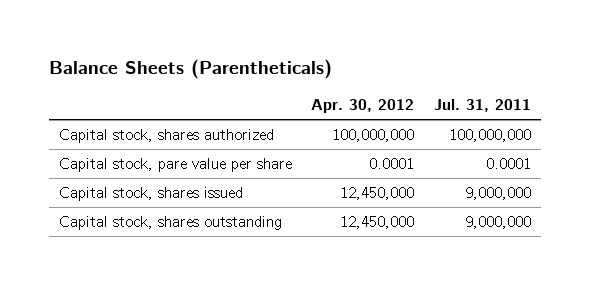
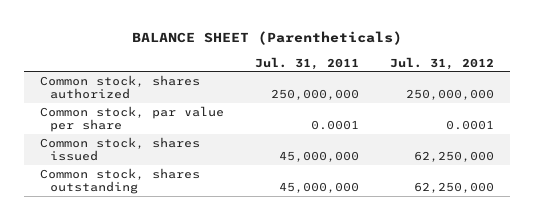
[48,58,332,79] Balance Sheets (Parentheticals) -> [131,31,402,46] BALANCE SHEET (Parentheticals)
[311,99,415,114] Apr. 30, 2012 -> none
none -> [390,56,495,70] Jul. 31, 2012
[58,129,274,144] Capital stock, shares authorized -> [39,74,200,100] Common stock, shares authorized
[449,129,532,143] 100,000,000 -> [270,89,359,101] 250,000,000
[58,158,292,173] Capital stock, pare value per share -> [39,105,224,133] Common stock, par value per share
[58,187,243,202] Capital stock, shares issued -> [39,136,200,162] Common stock, shares issued
[465,187,532,201] 9,000,000 -> [278,151,359,163] 45,000,000
[58,216,282,231] Capital stock, shares outstanding -> [39,167,200,195] Common stock, shares outstanding
[465,216,532,230] 9,000,000 -> [278,182,359,194] 45,000,000

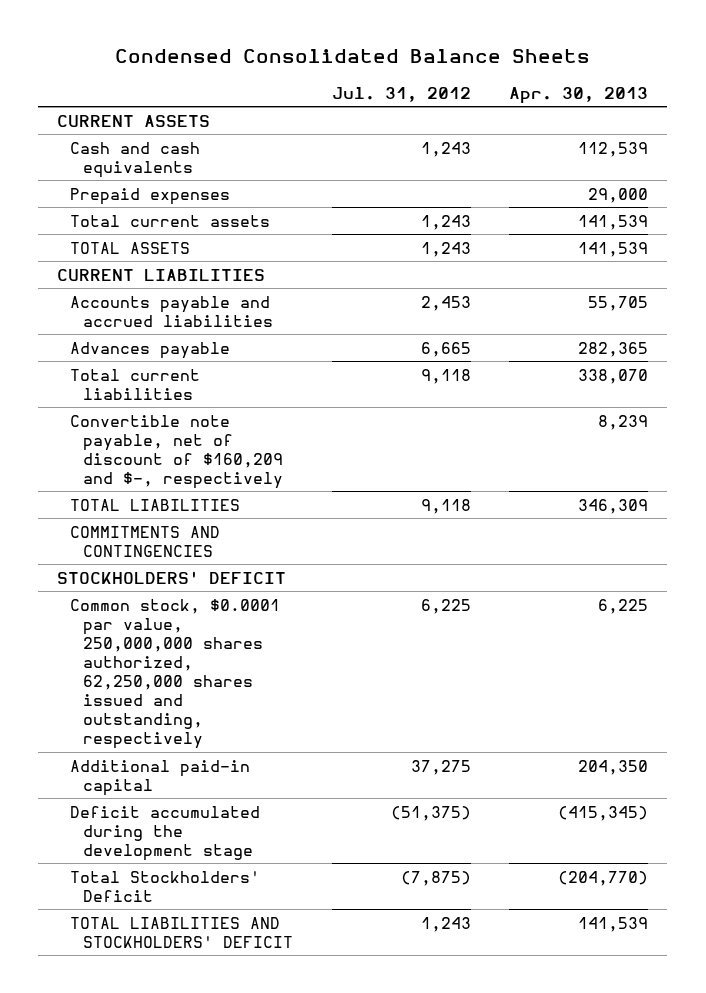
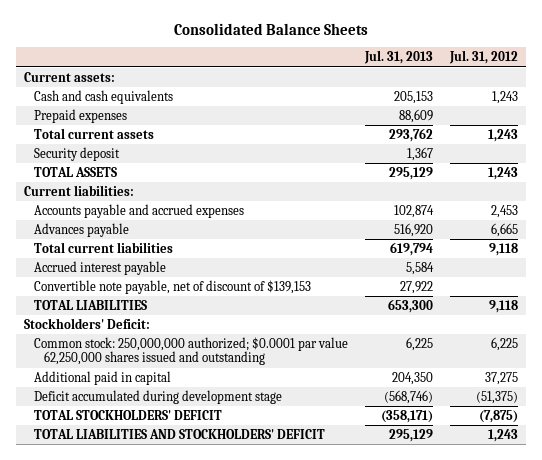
[114,49,590,64] Condensed Consolidated Balance Sheets -> [173,22,368,35] Consolidated Balance Sheets
[509,86,649,104] Apr. 30, 2013 -> none
none -> [363,50,433,65] Jul. 31, 2013
[57,114,211,127] CURRENT ASSETS -> [24,71,116,82] Current assets:
none -> [33,146,120,161] Security deposit
[57,268,266,281] CURRENT LIABILITIES -> [24,184,135,196] Current liabilities:
[70,295,274,327] Accounts payable and accrued liabilities -> [33,203,244,218] Accounts payable and accrued expenses
none -> [33,260,166,275] Accrued interest payable
[70,414,284,489] Convertible note payable, net of discount of $160,209 and $-, respectively -> [33,279,311,294] Convertible note payable, net of discount of $139,153
[70,525,221,557] COMMITMENTS AND CONTINGENCIES -> none
[57,570,287,584] STOCKHOLDERS' DEFICIT -> [24,317,151,329] Stockholders' Deficit:
[70,598,281,750] Common stock, $0.0001 par value, 250,000,000 shares authorized, 62,250,000 shares issued and outstanding, respectively -> [33,336,348,366] Common stock: 250,000,000 authorized; $0.0001 par value 62,250,000 shares issued and outstanding
[70,759,251,796] Additional paid-in capital -> [33,370,171,385] Additional paid in capital
[70,805,261,861] Deficit accumulated during the development stage -> [33,389,282,404] Deficit accumulated during development stage
[70,870,261,902] Total Stockholders' Deficit -> [33,409,222,420] TOTAL STOCKHOLDERS' DEFICIT

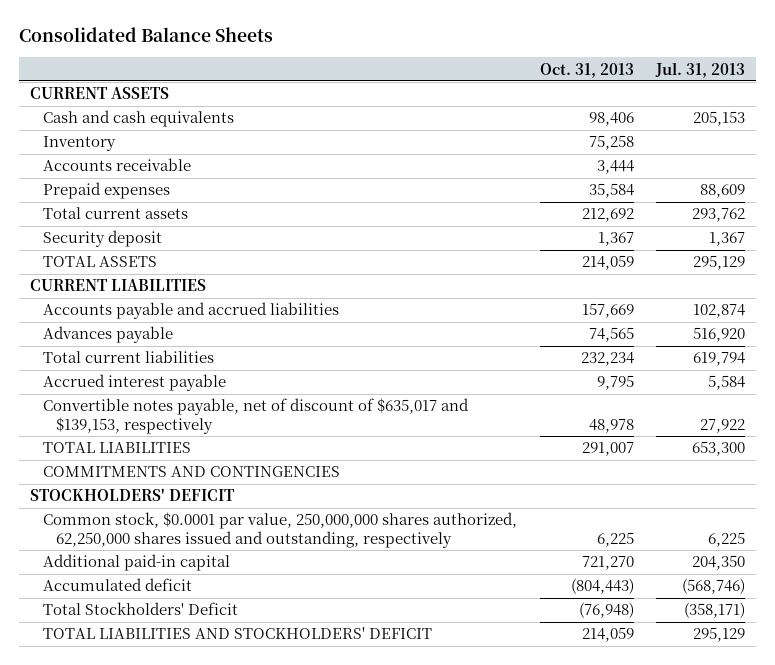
[448,50,518,65] Jul. 31, 2012 -> none
none -> [539,62,634,78] Oct. 31, 2013
[24,71,116,82] Current assets: -> [29,87,169,100] CURRENT ASSETS
none -> [43,136,117,152] Inventory
none -> [43,158,192,172] Accounts receivable
[24,184,135,196] Current liabilities: -> [29,279,206,292] CURRENT LIABILITIES
[33,203,244,218] Accounts payable and accrued expenses -> [43,302,340,320] Accounts payable and accrued liabilities
[33,279,311,294] Convertible note payable, net of discount of $139,153 -> [43,398,470,435] Convertible notes payable, net of discount of $635,017 and $139,153, respectively
none -> [43,466,341,478] COMMITMENTS AND CONTINGENCIES
[24,317,151,329] Stockholders' Deficit: -> [29,488,235,502] STOCKHOLDERS' DEFICIT
[33,336,348,366] Common stock: 250,000,000 authorized; $0.0001 par value 62,250,000 shares issued and outstanding -> [43,512,518,549] Common stock, $0.0001 par value, 250,000,000 shares authorized, 62,250,000 shares issued and outstanding, respectively
[33,370,171,385] Additional paid in capital -> [43,554,231,572] Additional paid-in capital
[33,389,282,404] Deficit accumulated during development stage -> [43,578,193,592] Accumulated deficit
[33,409,222,420] TOTAL STOCKHOLDERS' DEFICIT -> [43,602,239,616] Total Stockholders' Deficit

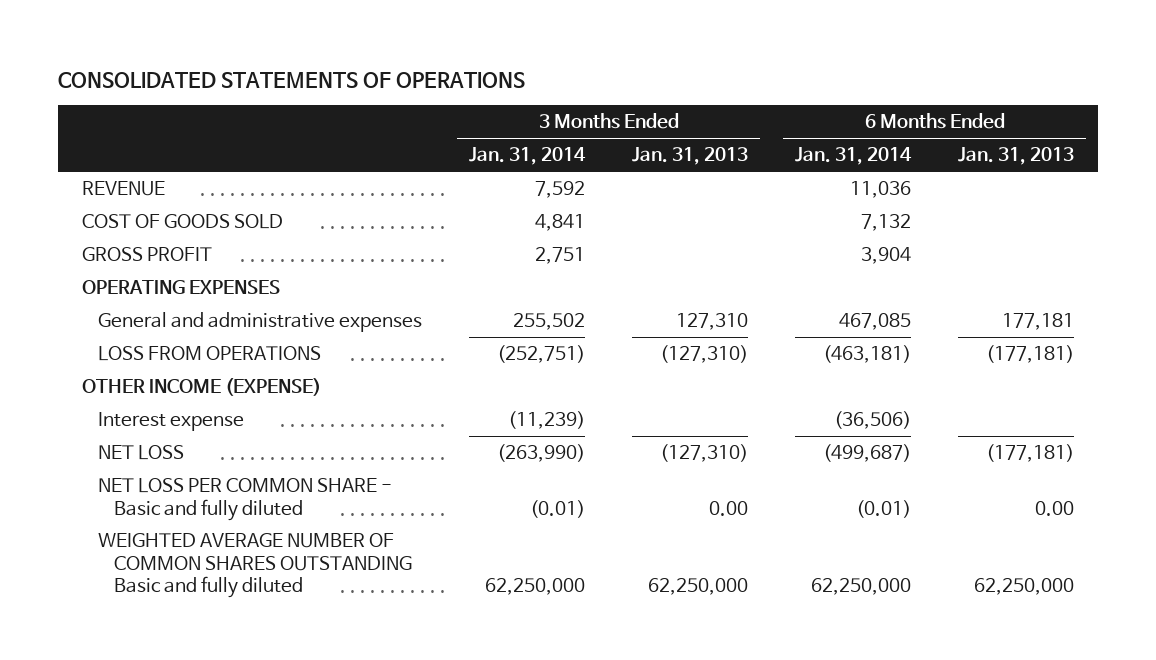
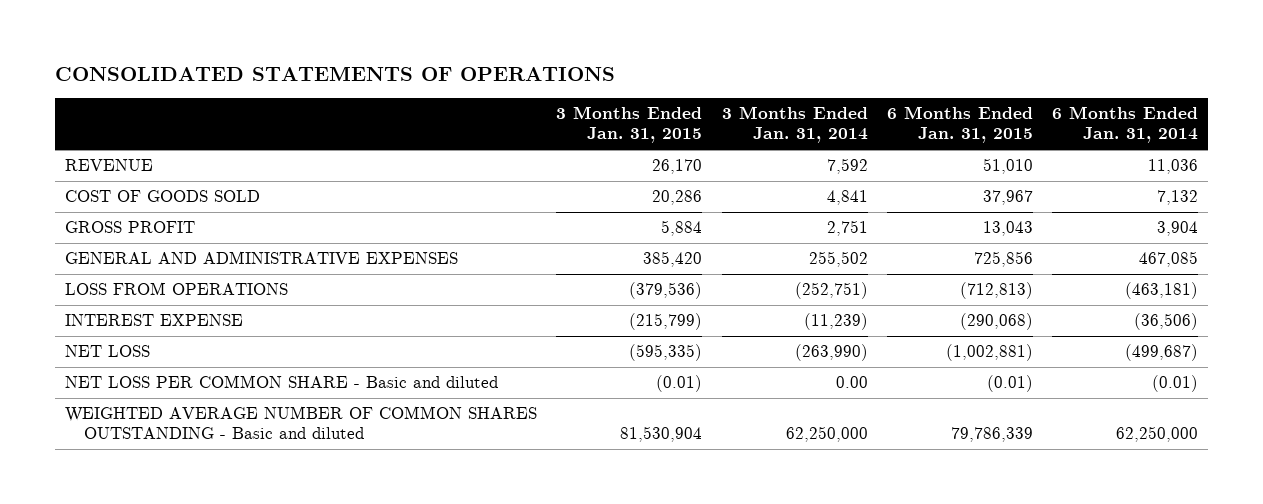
[632,147,749,166] Jan. 31, 2013 -> none
[958,147,1075,166] Jan. 31, 2013 -> none
none -> [556,106,703,144] 3 Months Ended Jan. 31, 2015
none -> [886,106,1033,144] 6 Months Ended Jan. 31, 2015
[81,280,280,295] OPERATING EXPENSES -> none
[98,312,423,333] General and administrative expenses -> [64,251,458,265] GENERAL AND ADMINISTRATIVE EXPENSES
[81,378,321,397] OTHER INCOME (EXPENSE) -> none
[98,412,245,432] Interest expense -> [64,314,243,327] INTEREST EXPENSE
[98,478,393,521] NET LOSS PER COMMON SHARE - Basic and fully diluted -> [64,375,498,389] NET LOSS PER COMMON SHARE - Basic and diluted
[530,499,586,518] (0.01) -> [835,376,868,389] 0.00
[98,533,413,598] WEIGHTED AVERAGE NUMBER OF COMMON SHARES OUTSTANDING Basic and fully diluted -> [64,406,537,440] WEIGHTED AVERAGE NUMBER OF COMMON SHARES OUTSTANDING - Basic and diluted

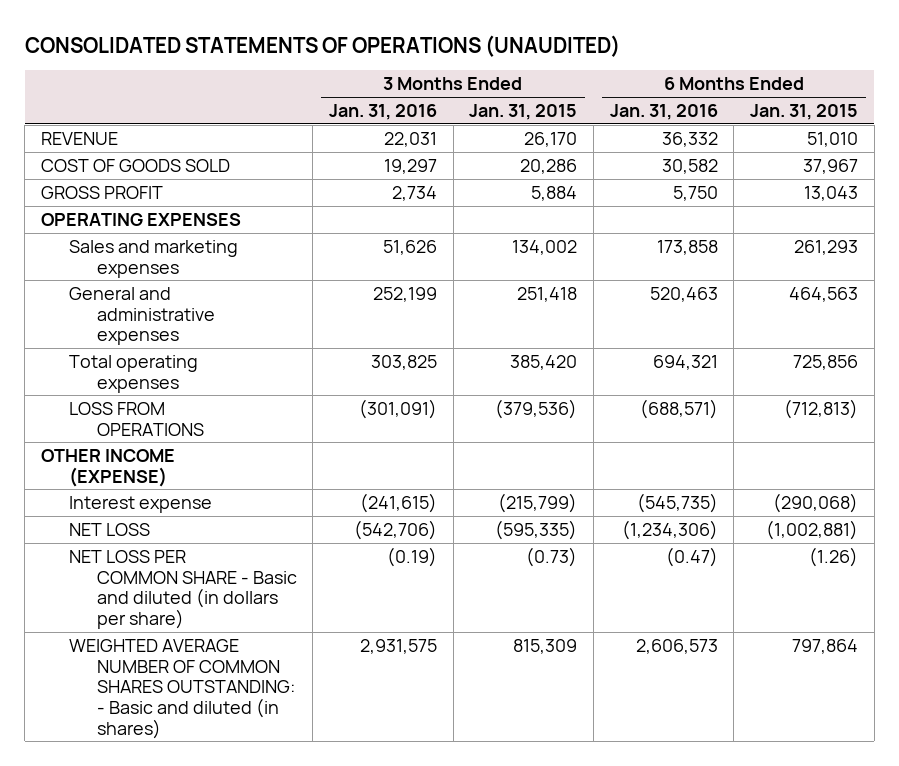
[55,66,616,82] CONSOLIDATED STATEMENTS OF OPERATIONS -> [24,34,620,57] CONSOLIDATED STATEMENTS OF OPERATIONS (UNAUDITED)
[721,106,868,144] 3 Months Ended Jan. 31, 2014 -> none
[1052,106,1199,144] 6 Months Ended Jan. 31, 2014 -> none
none -> [329,103,438,120] Jan. 31, 2016
none -> [609,103,718,120] Jan. 31, 2016
none -> [40,212,241,226] OPERATING EXPENSES
none -> [68,239,238,278] Sales and marketing expenses
[64,251,458,265] GENERAL AND ADMINISTRATIVE EXPENSES -> [68,286,215,346] General and administrative expenses
[643,251,703,268] 385,420 -> [517,286,578,302] 251,418
[973,251,1033,268] 725,856 -> [788,286,858,302] 464,563
none -> [68,354,198,393] Total operating expenses
none -> [40,448,175,487] OTHER INCOME (EXPENSE)
[64,314,243,327] INTEREST EXPENSE -> [68,495,212,513] Interest expense
[64,375,498,389] NET LOSS PER COMMON SHARE - Basic and diluted -> [68,549,297,629] NET LOSS PER COMMON SHARE - Basic and diluted (in dollars per share)
[656,375,703,393] (0.01) -> [526,546,578,567] (0.73)
[986,375,1033,393] (0.01) -> [808,546,858,567] (1.26)
[64,406,537,440] WEIGHTED AVERAGE NUMBER OF COMMON SHARES OUTSTANDING - Basic and diluted -> [68,638,295,739] WEIGHTED AVERAGE NUMBER OF COMMON SHARES OUTSTANDING: - Basic and diluted (in shares)
[620,426,703,443] 81,530,904 -> [513,638,578,654] 815,309
[950,427,1033,443] 79,786,339 -> [791,638,858,654] 797,864

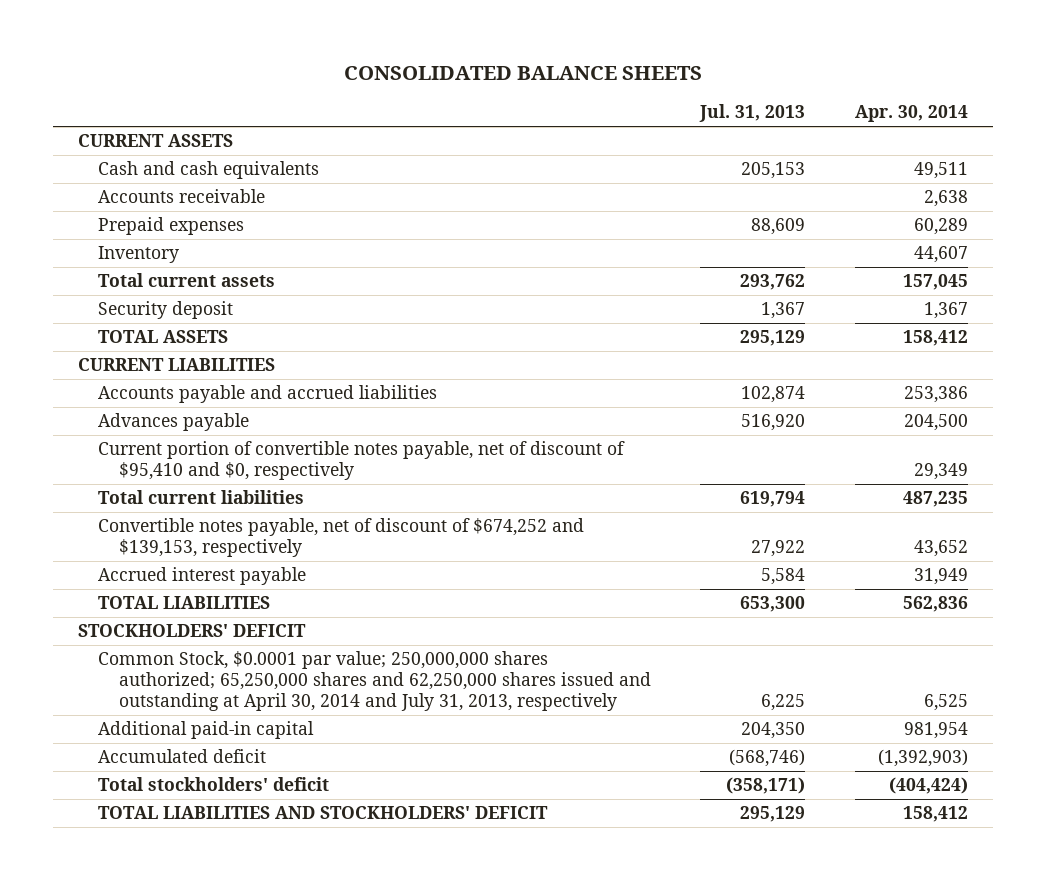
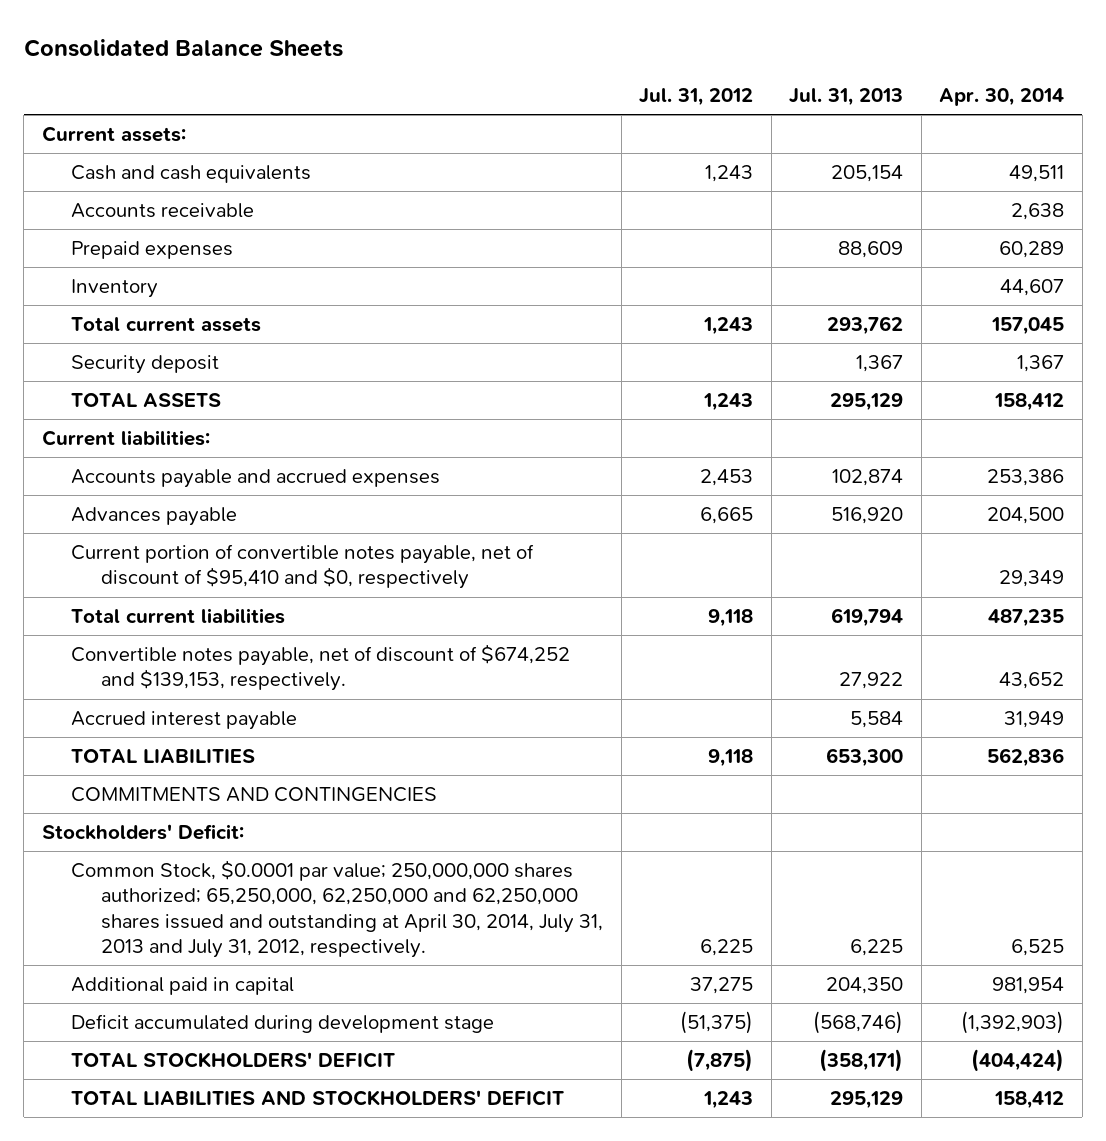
[343,66,702,81] CONSOLIDATED BALANCE SHEETS -> [23,38,343,57] Consolidated Balance Sheets
none -> [639,88,754,107] Jul. 31, 2012
[77,134,233,148] CURRENT ASSETS -> [41,126,186,143] Current assets:
[741,162,806,180] 205,153 -> [831,165,904,183] 205,154
[77,358,275,372] CURRENT LIABILITIES -> [41,430,210,447] Current liabilities:
[98,385,438,404] Accounts payable and accrued liabilities -> [71,469,441,489] Accounts payable and accrued expenses
[98,518,585,558] Convertible notes payable, net of discount of $674,252 and $139,153, respectively -> [71,644,571,692] Convertible notes payable, net of discount of $674,252 and $139,153, respectively.
none -> [71,787,438,803] COMMITMENTS AND CONTINGENCIES
[77,624,306,638] STOCKHOLDERS' DEFICIT -> [41,824,244,841] Stockholders' Deficit:
[98,651,651,711] Common Stock, $0.0001 par value; 250,000,000 shares authorized; 65,250,000 shares and 62,250,000 shares issued and outstanding at April 30, 2014 and July 31, 2013, respectively -> [71,860,604,958] Common Stock, $0.0001 par value; 250,000,000 shares authorized; 65,250,000, 62,250,000 and 62,250,000 shares issued and outstanding at April 30, 2014, July 31, 2013 and July 31, 2012, respectively.
[98,721,315,740] Additional paid-in capital -> [71,977,295,996] Additional paid in capital
[98,749,267,764] Accumulated deficit -> [71,1014,495,1034] Deficit accumulated during development stage
[98,777,330,792] Total stockholders' deficit -> [71,1052,396,1069] TOTAL STOCKHOLDERS' DEFICIT

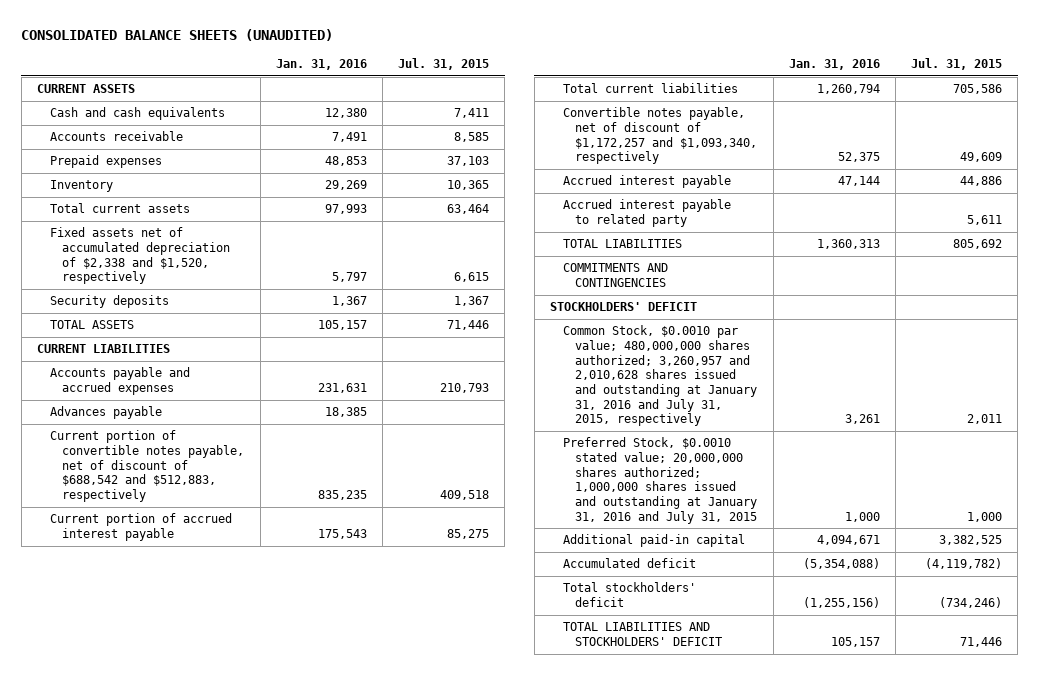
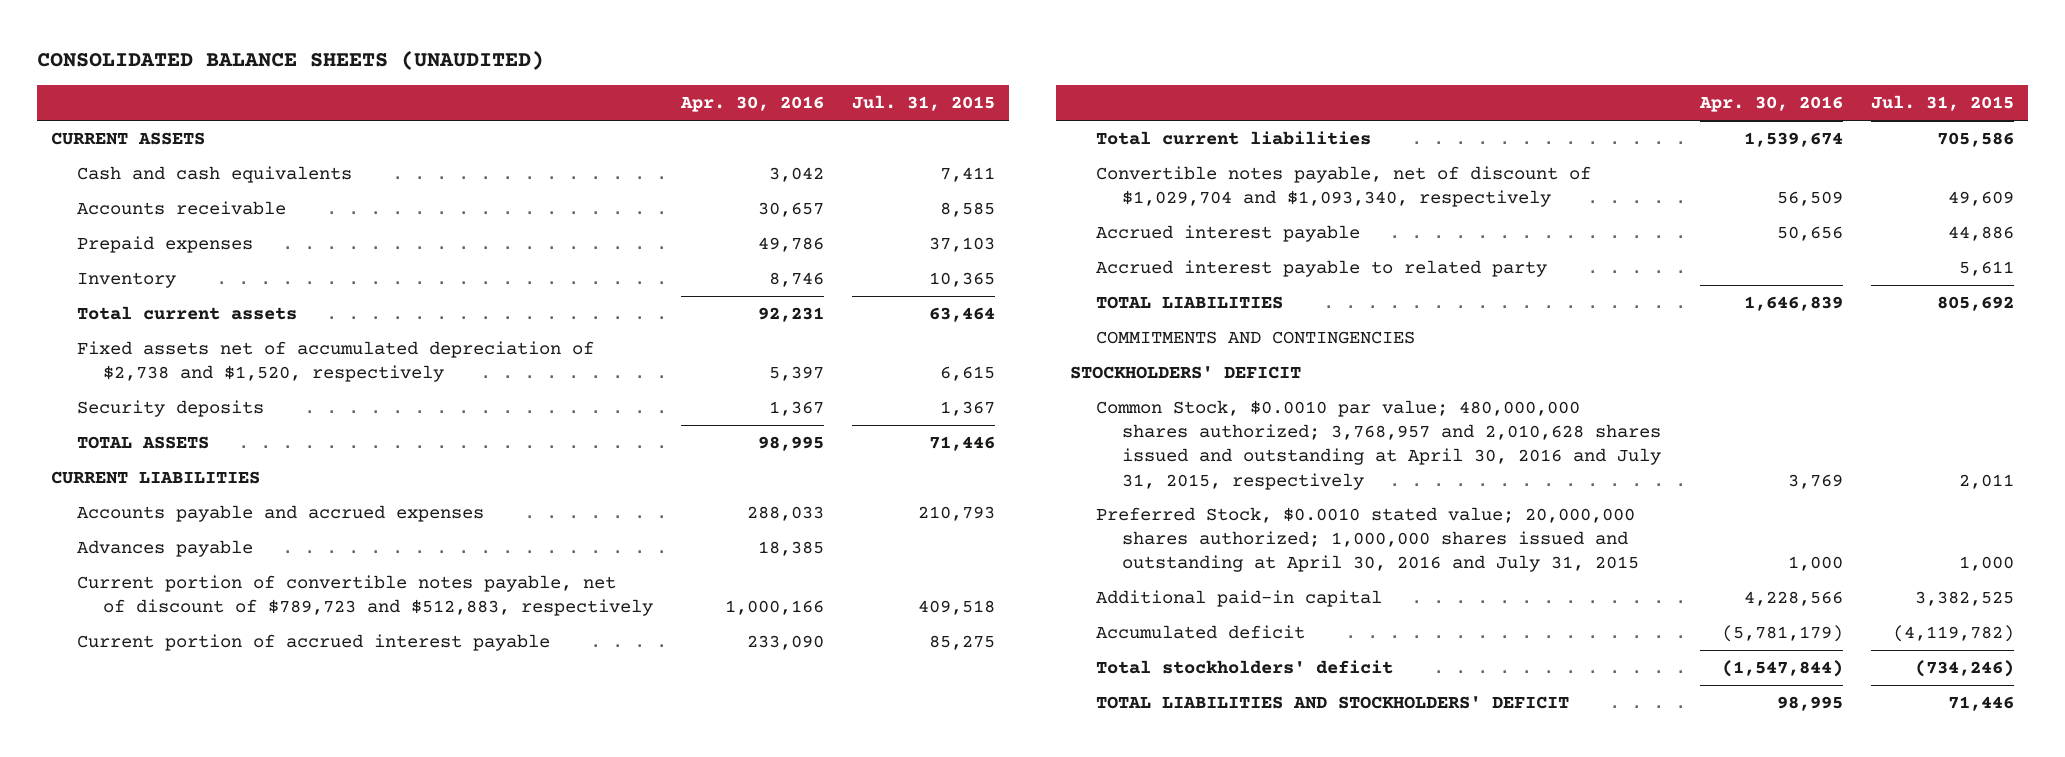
[275,59,367,71] Jan. 31, 2016 -> none
none -> [679,96,824,113] Apr. 30, 2016
[49,227,231,285] Fixed assets net of accumulated depreciation of $2,338 and $1,520, respectively -> [76,340,594,383] Fixed assets net of accumulated depreciation of $2,738 and $1,520, respectively
[49,430,245,502] Current portion of convertible notes payable, net of discount of $688,542 and $512,883, respectively -> [76,574,653,617] Current portion of convertible notes payable, net of discount of $789,723 and $512,883, respectively
[562,107,758,165] Convertible notes payable, net of discount of $1,172,257 and $1,093,340, respectively -> [1096,165,1592,208] Convertible notes payable, net of discount of $1,029,704 and $1,093,340, respectively
[562,325,758,427] Common Stock, $0.0010 par value; 480,000,000 shares authorized; 3,260,957 and 2,010,628 shares issued and outstanding at January 31, 2016 and July 31, 2015, respectively -> [1096,399,1662,490] Common Stock, $0.0010 par value; 480,000,000 shares authorized; 3,768,957 and 2,010,628 shares issued and outstanding at April 30, 2016 and July 31, 2015, respectively
[562,437,758,524] Preferred Stock, $0.0010 stated value; 20,000,000 shares authorized; 1,000,000 shares issued and outstanding at January 31, 2016 and July 31, 2015 -> [1096,506,1640,573] Preferred Stock, $0.0010 stated value; 20,000,000 shares authorized; 1,000,000 shares issued and outstanding at April 30, 2016 and July 31, 2015

